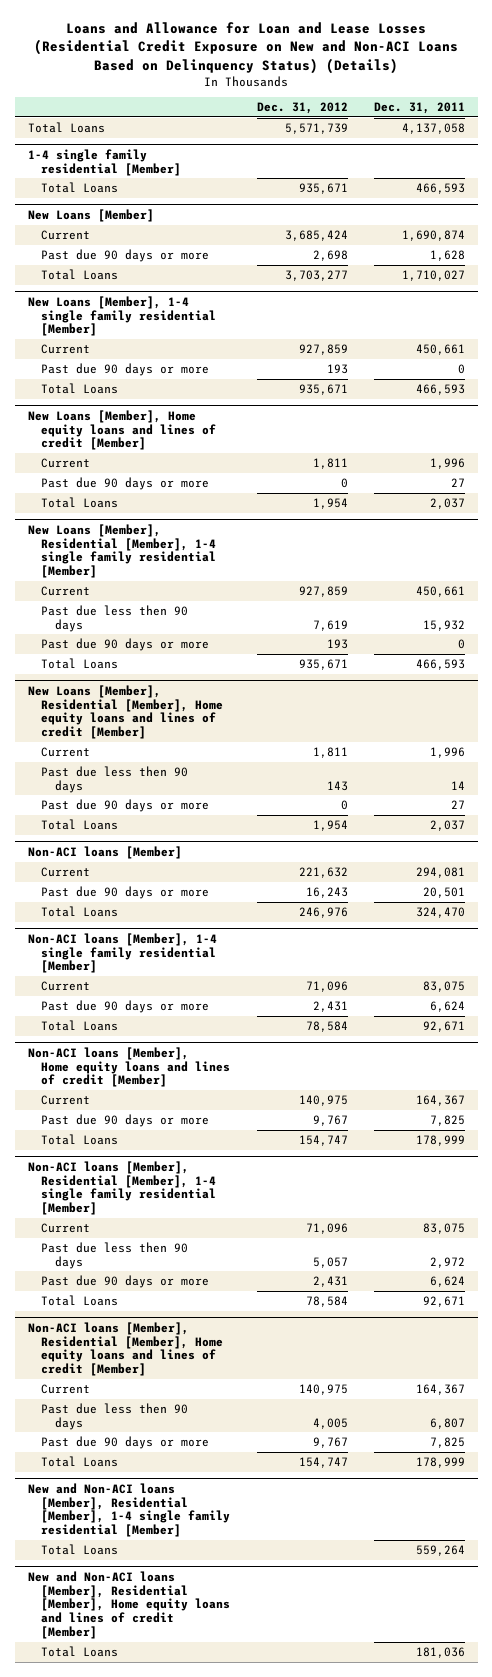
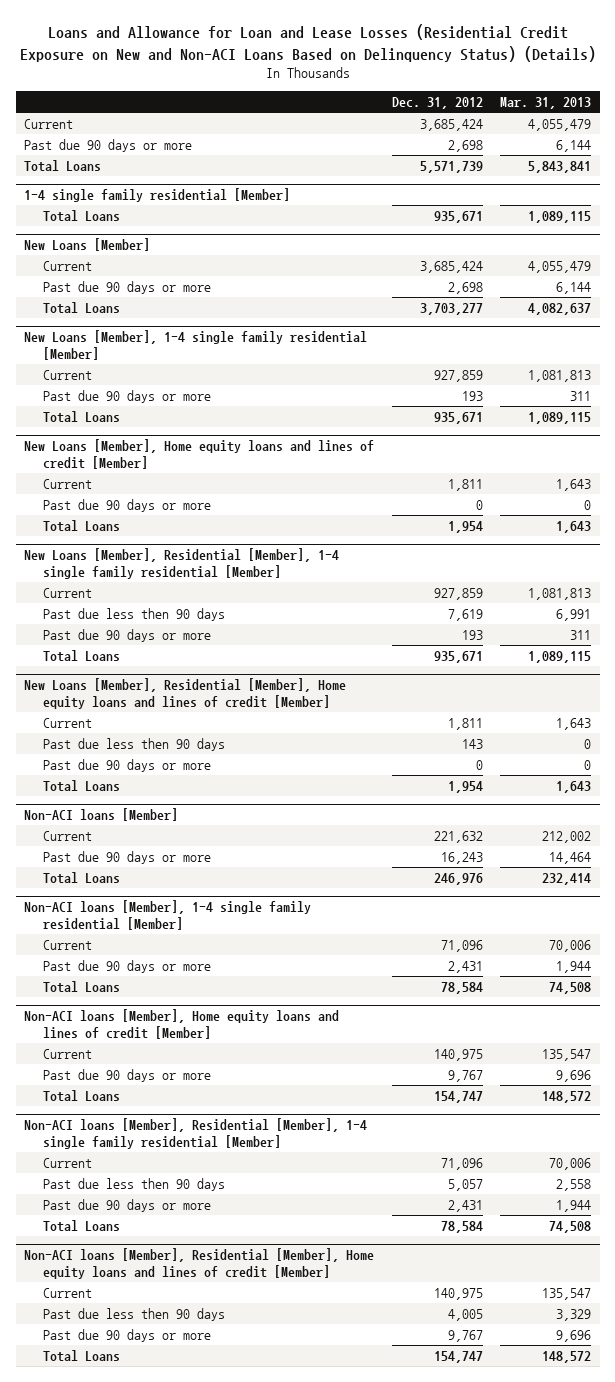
[373,102,465,115] Dec. 31, 2011 -> none
none -> [499,97,591,110] Mar. 31, 2013
none -> [24,119,74,130] Current
none -> [24,139,193,153] Past due 90 days or more
[27,1482,231,1538] New and Non-ACI loans [Member], Residential [Member], 1-4 single family residential [Member] -> none
[41,1543,119,1555] Total Loans -> none
[27,1570,231,1640] New and Non-ACI loans [Member], Residential [Member], Home equity loans and lines of credit [Member] -> none
[41,1645,119,1657] Total Loans -> none

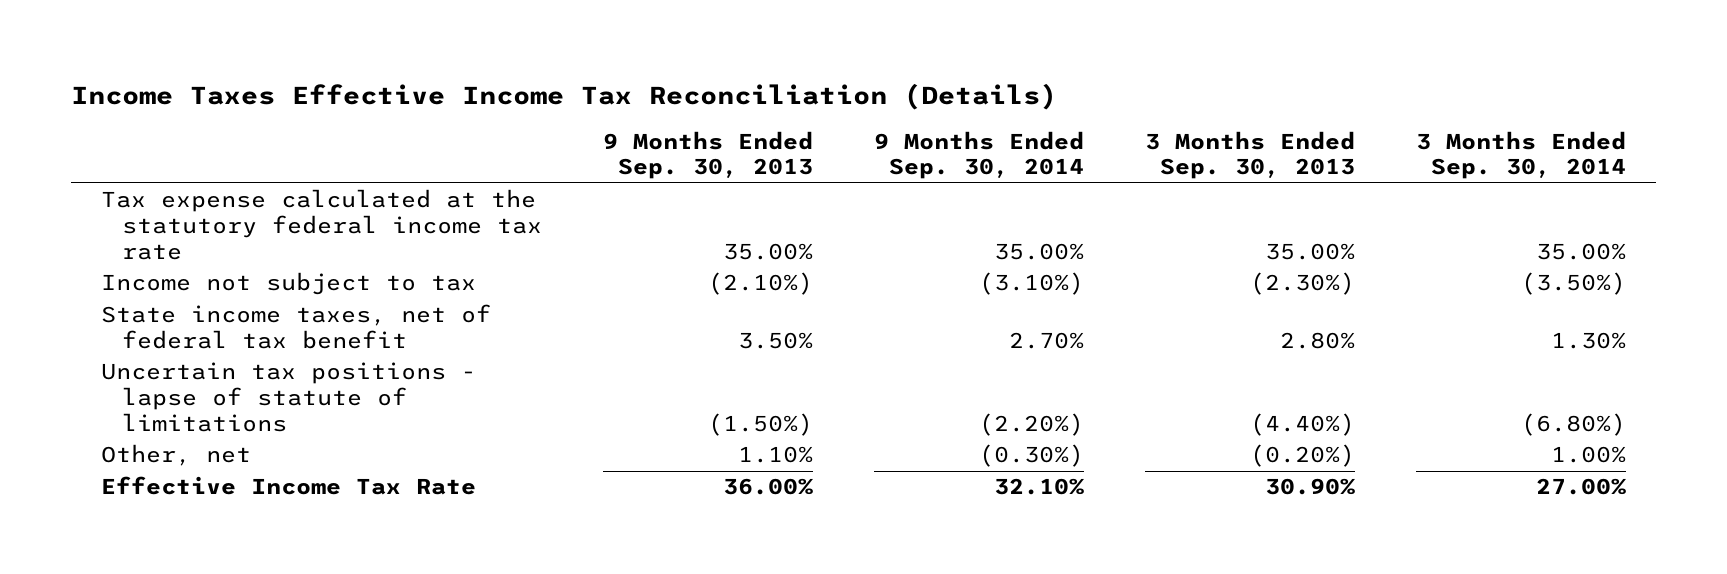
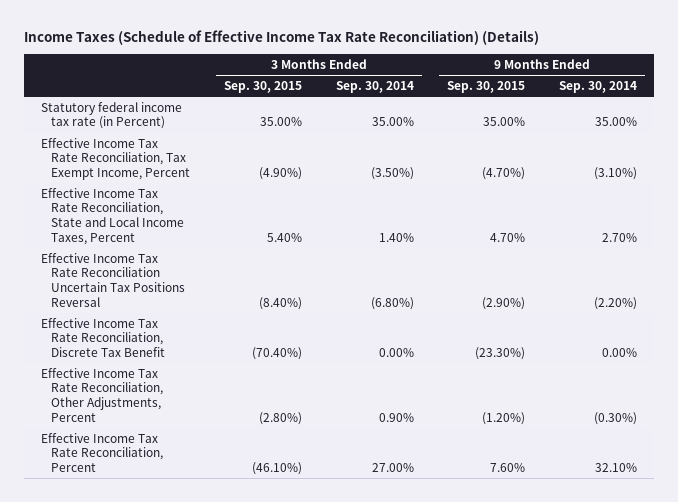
[71,83,1058,111] Income Taxes Effective Income Tax Reconciliation (Details) -> [24,30,540,46] Income Taxes (Schedule of Effective Income Tax Rate Reconciliation) (Details)
[602,130,813,180] 9 Months Ended Sep. 30, 2013 -> none
[1144,130,1355,180] 3 Months Ended Sep. 30, 2013 -> none
none -> [223,81,302,94] Sep. 30, 2015
none -> [447,81,526,94] Sep. 30, 2015
[101,444,252,467] Other, net -> none
[101,189,543,260] Tax expense calculated at the statutory federal income tax rate -> [40,101,182,130] Statutory federal income tax rate (in Percent)
[101,272,477,296] Income not subject to tax -> [40,137,191,181] Effective Income Tax Rate Reconciliation, Tax Exempt Income, Percent
[101,304,492,349] State income taxes, net of federal tax benefit -> [40,187,185,245] Effective Income Tax Rate Reconciliation, State and Local Income Taxes, Percent
[1550,331,1626,349] 1.30% -> [378,232,414,242] 1.40%
[101,362,477,432] Uncertain tax positions - lapse of statute of limitations -> [40,252,186,307] Effective Income Tax Rate Reconciliation Uncertain Tax Positions Reversal
none -> [40,317,166,358] Effective Income Tax Rate Reconciliation, Discrete Tax Benefit
none -> [40,367,164,422] Effective Income Tax Rate Reconciliation, Other Adjustments, Percent
[101,476,477,496] Effective Income Tax Rate -> [40,432,164,473] Effective Income Tax Rate Reconciliation, Percent

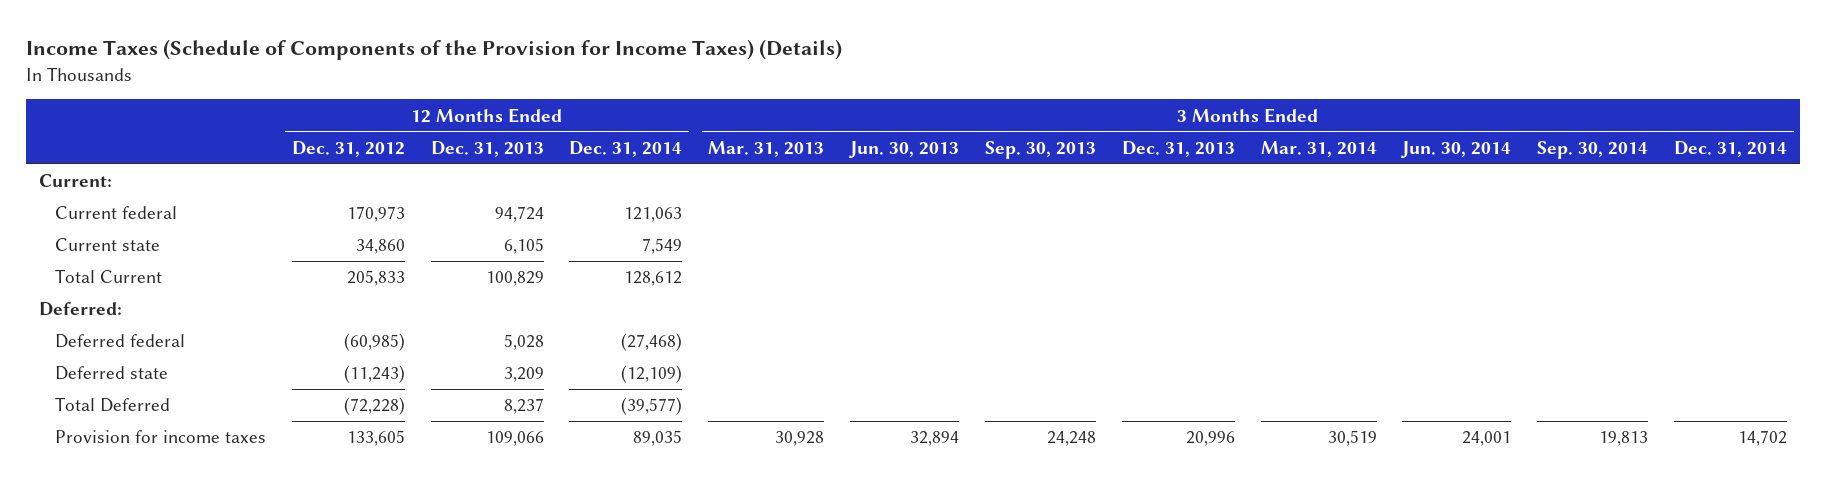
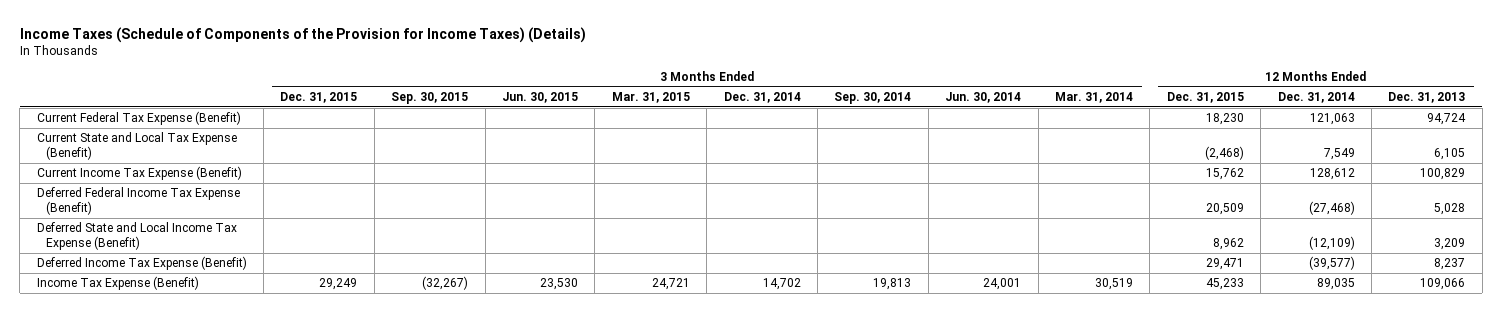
[291,140,405,157] Dec. 31, 2012 -> none
[708,140,825,157] Mar. 31, 2013 -> none
[849,140,960,158] Jun. 30, 2013 -> none
[984,140,1096,159] Sep. 30, 2013 -> none
[1121,140,1235,157] Dec. 31, 2013 -> none
none -> [280,92,358,104] Dec. 31, 2015
none -> [391,92,469,105] Sep. 30, 2015
none -> [502,92,579,104] Jun. 30, 2015
none -> [611,92,690,104] Mar. 31, 2015
none -> [1166,92,1244,104] Dec. 31, 2015
[39,174,113,188] Current: -> none
[39,302,123,317] Deferred: -> none
[54,206,177,220] Current federal -> [36,111,241,126] Current Federal Tax Expense (Benefit)
[54,238,160,252] Current state -> [36,132,237,160] Current State and Local Tax Expense (Benefit)
[54,269,162,284] Total Current -> [36,166,242,181] Current Income Tax Expense (Benefit)
[54,334,185,349] Deferred federal -> [36,187,240,215] Deferred Federal Income Tax Expense (Benefit)
[54,366,168,381] Deferred state -> [36,222,237,250] Deferred State and Local Income Tax Expense (Benefit)
[54,397,170,413] Total Deferred -> [36,256,247,271] Deferred Income Tax Expense (Benefit)
[54,430,266,444] Provision for income taxes -> [36,276,199,291] Income Tax Expense (Benefit)

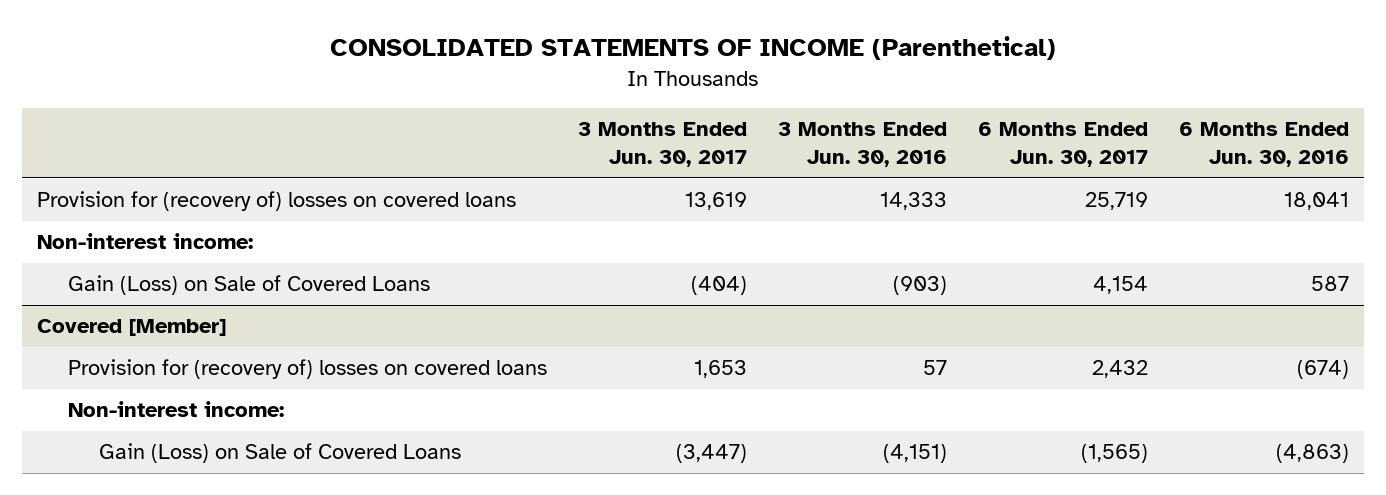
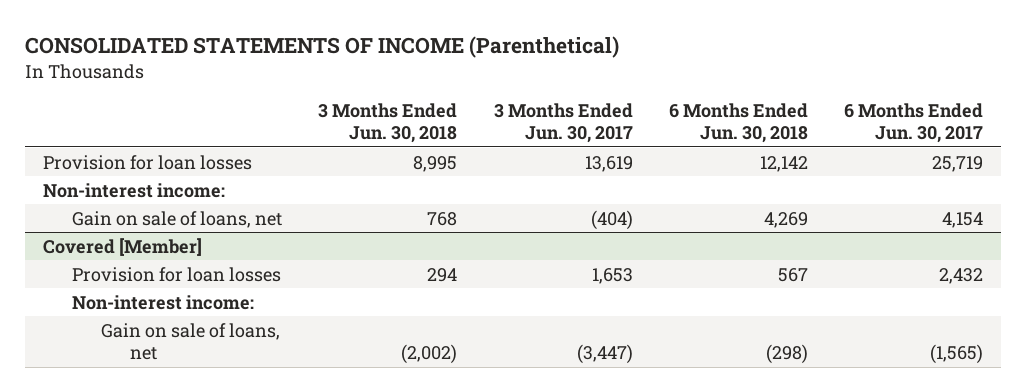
[778,122,948,168] 3 Months Ended Jun. 30, 2016 -> none
[1178,122,1349,168] 6 Months Ended Jun. 30, 2016 -> none
none -> [318,102,458,143] 3 Months Ended Jun. 30, 2018
none -> [668,102,808,143] 6 Months Ended Jun. 30, 2018
[37,191,517,212] Provision for (recovery of) losses on covered loans -> [42,154,252,170] Provision for loan losses
[68,275,431,296] Gain (Loss) on Sale of Covered Loans -> [71,210,282,228] Gain on sale of loans, net
[68,359,548,380] Provision for (recovery of) losses on covered loans -> [71,266,281,282] Provision for loan losses
[99,443,462,464] Gain (Loss) on Sale of Covered Loans -> [101,322,281,361] Gain on sale of loans, net

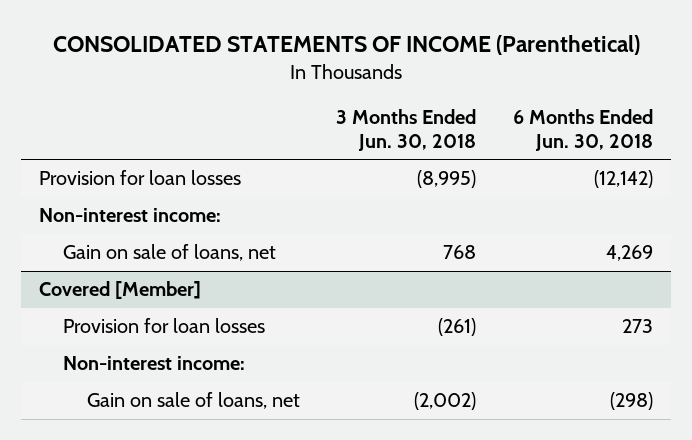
[493,102,633,143] 3 Months Ended Jun. 30, 2017 -> none
[844,102,984,143] 6 Months Ended Jun. 30, 2017 -> none
[413,155,458,172] 8,995 -> [417,170,477,189] (8,995)
[759,155,808,172] 12,142 -> [593,170,653,189] (12,142)
[427,267,458,282] 294 -> [438,318,477,337] (261)
[777,267,808,282] 567 -> [621,319,653,334] 273

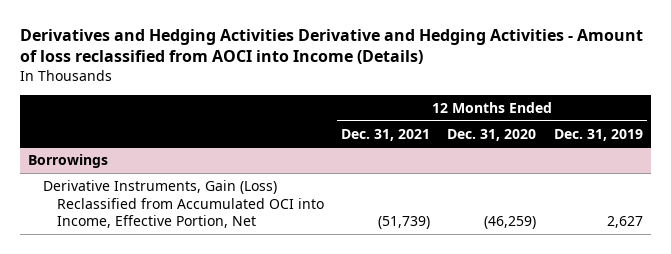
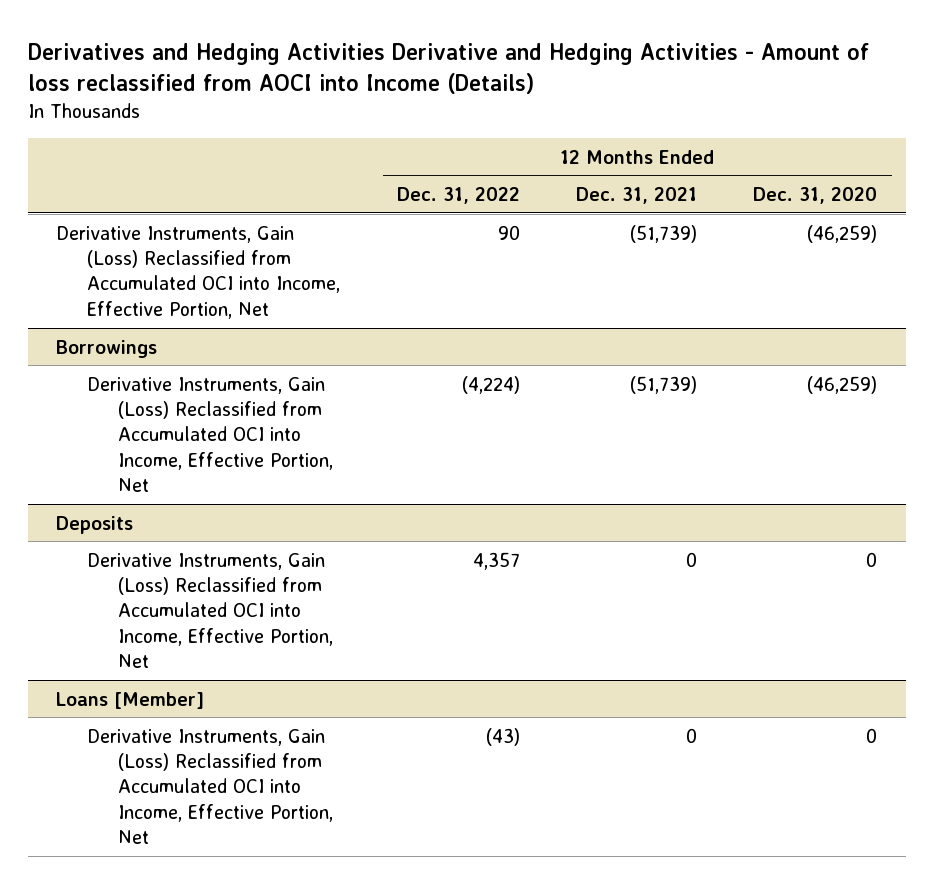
[553,128,643,141] Dec. 31, 2019 -> none
none -> [396,187,520,205] Dec. 31, 2022
none -> [56,225,341,319] Derivative Instruments, Gain (Loss) Reclassified from Accumulated OCI into Income, Effective Portion, Net
none -> [56,515,134,534] Deposits
none -> [87,552,333,669] Derivative Instruments, Gain (Loss) Reclassified from Accumulated OCI into Income, Effective Portion, Net
none -> [56,691,205,709] Loans [Member]
none -> [87,728,333,845] Derivative Instruments, Gain (Loss) Reclassified from Accumulated OCI into Income, Effective Portion, Net

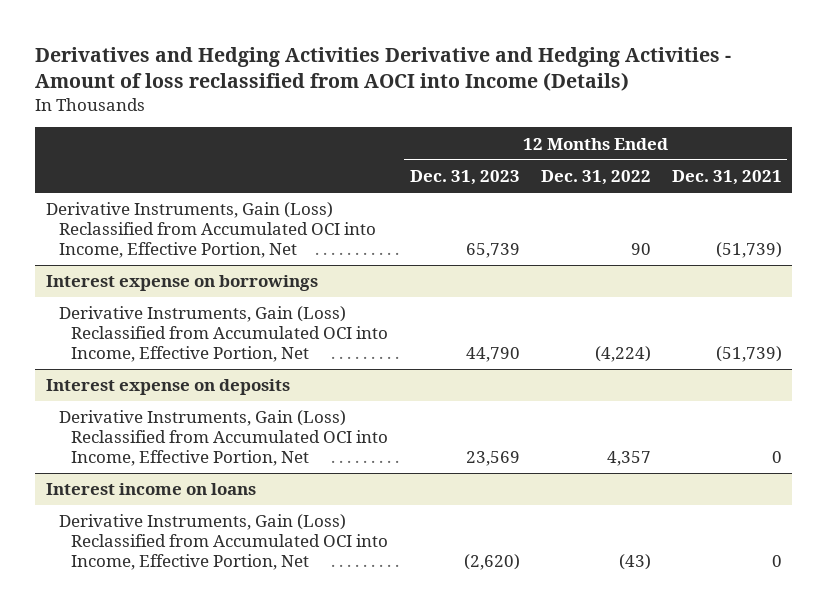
[753,187,878,205] Dec. 31, 2020 -> none
none -> [409,170,520,186] Dec. 31, 2023
[56,339,158,358] Borrowings -> [45,275,318,292] Interest expense on borrowings
[56,515,134,534] Deposits -> [45,379,290,396] Interest expense on deposits
[56,691,205,709] Loans [Member] -> [45,483,256,496] Interest income on loans

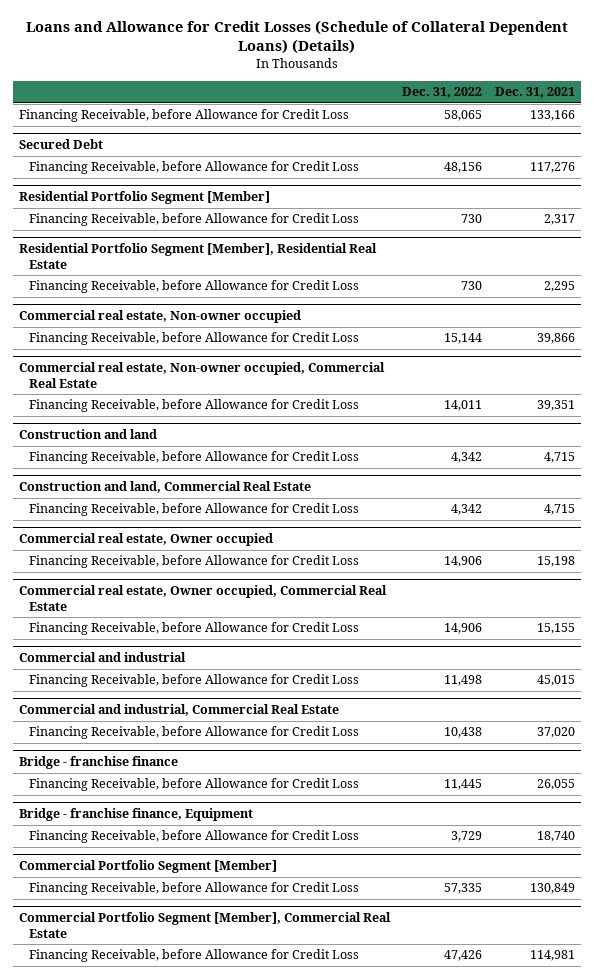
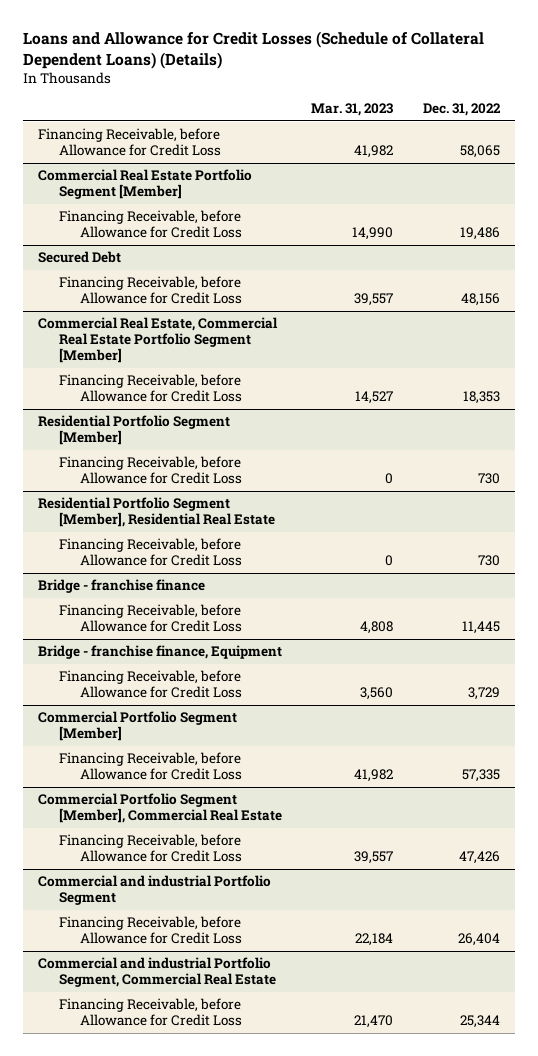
[494,87,575,99] Dec. 31, 2021 -> none
none -> [311,103,394,117] Mar. 31, 2023
none -> [37,169,252,200] Commercial Real Estate Portfolio Segment [Member]
none -> [58,210,243,239] Financing Receivable, before Allowance for Credit Loss
none -> [37,317,278,364] Commercial Real Estate, Commercial Real Estate Portfolio Segment [Member]
none -> [58,374,243,403] Financing Receivable, before Allowance for Credit Loss
[18,310,301,324] Commercial real estate, Non-owner occupied -> none
[29,332,360,346] Financing Receivable, before Allowance for Credit Loss -> none
[18,362,385,388] Commercial real estate, Non-owner occupied, Commercial Real Estate -> none
[29,399,360,413] Financing Receivable, before Allowance for Credit Loss -> none
[18,429,157,440] Construction and land -> none
[29,451,360,465] Financing Receivable, before Allowance for Credit Loss -> none
[18,481,311,494] Construction and land, Commercial Real Estate -> none
[29,503,360,517] Financing Receivable, before Allowance for Credit Loss -> none
[18,533,273,547] Commercial real estate, Owner occupied -> none
[29,555,360,569] Financing Receivable, before Allowance for Credit Loss -> none
[18,585,387,611] Commercial real estate, Owner occupied, Commercial Real Estate -> none
[29,622,360,636] Financing Receivable, before Allowance for Credit Loss -> none
[18,652,186,663] Commercial and industrial -> none
[29,674,360,688] Financing Receivable, before Allowance for Credit Loss -> none
[18,704,339,717] Commercial and industrial, Commercial Real Estate -> none
[29,726,360,740] Financing Receivable, before Allowance for Credit Loss -> none
none -> [37,875,271,906] Commercial and industrial Portfolio Segment
none -> [58,916,243,945] Financing Receivable, before Allowance for Credit Loss
none -> [37,957,276,988] Commercial and industrial Portfolio Segment, Commercial Real Estate
none -> [58,998,243,1027] Financing Receivable, before Allowance for Credit Loss

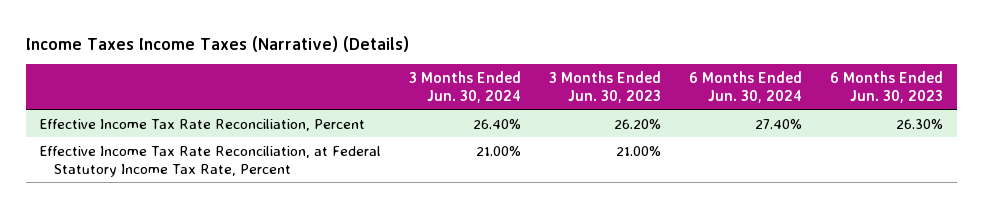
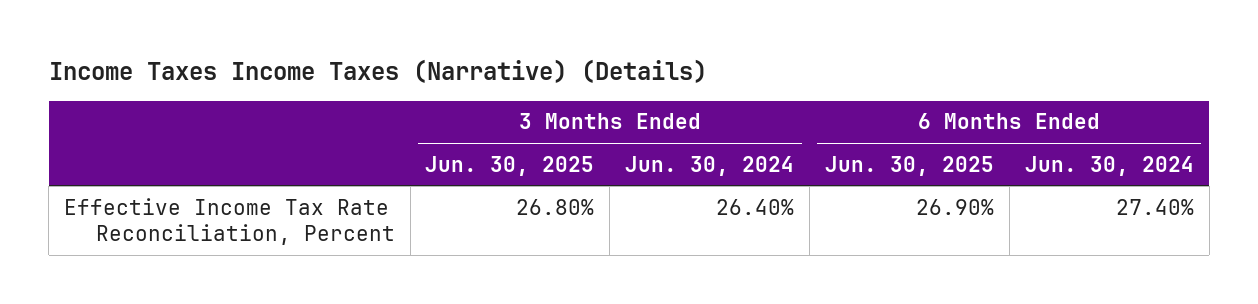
[549,70,662,104] 3 Months Ended Jun. 30, 2023 -> none
[830,70,944,104] 6 Months Ended Jun. 30, 2023 -> none
none -> [425,155,595,176] Jun. 30, 2025
none -> [824,155,994,176] Jun. 30, 2025
[40,145,382,177] Effective Income Tax Rate Reconciliation, at Federal Statutory Income Tax Rate, Percent -> none

